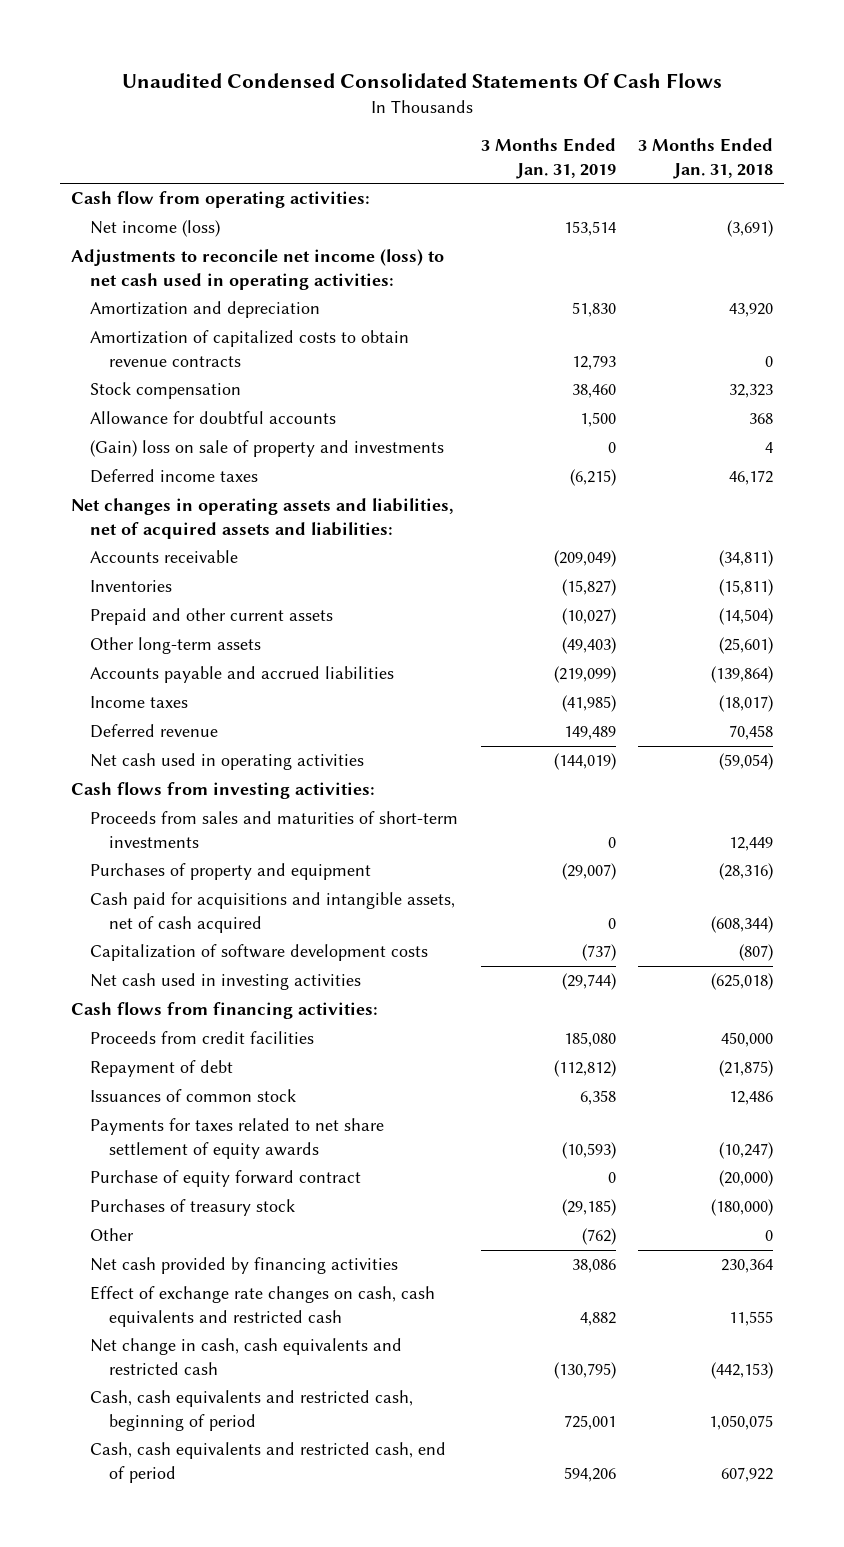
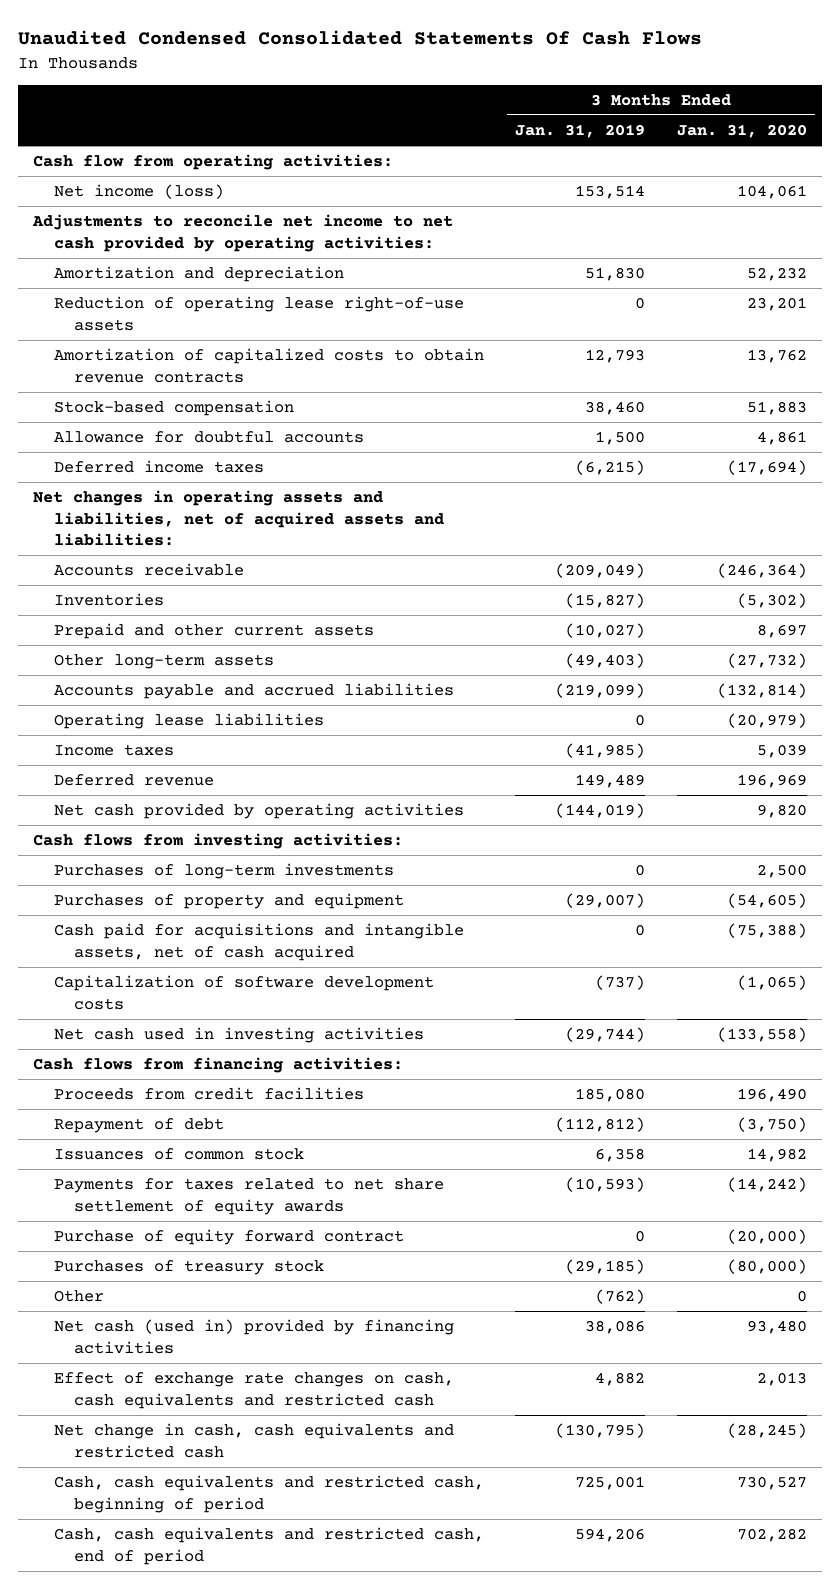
[637,138,773,179] 3 Months Ended Jan. 31, 2018 -> none
none -> [676,123,807,138] Jan. 31, 2020
[71,249,445,290] Adjustments to reconcile net income (loss) to net cash used in operating activities: -> [32,214,454,252] Adjustments to reconcile net income to net cash provided by operating activities:
none -> [53,296,464,331] Reduction of operating lease right-of-use assets
[90,382,242,400] Stock compensation -> [53,400,294,417] Stock-based compensation
[90,440,445,458] (Gain) loss on sale of property and investments -> none
none -> [53,713,324,730] Operating lease liabilities
[90,753,365,771] Net cash used in operating activities -> [53,803,464,820] Net cash provided by operating activities
[90,811,459,848] Proceeds from sales and maturities of short-term investments -> none
none -> [53,863,394,880] Purchases of long-term investments
[90,1257,399,1275] Net cash provided by financing activities -> [53,1319,454,1354] Net cash (used in) provided by financing activities

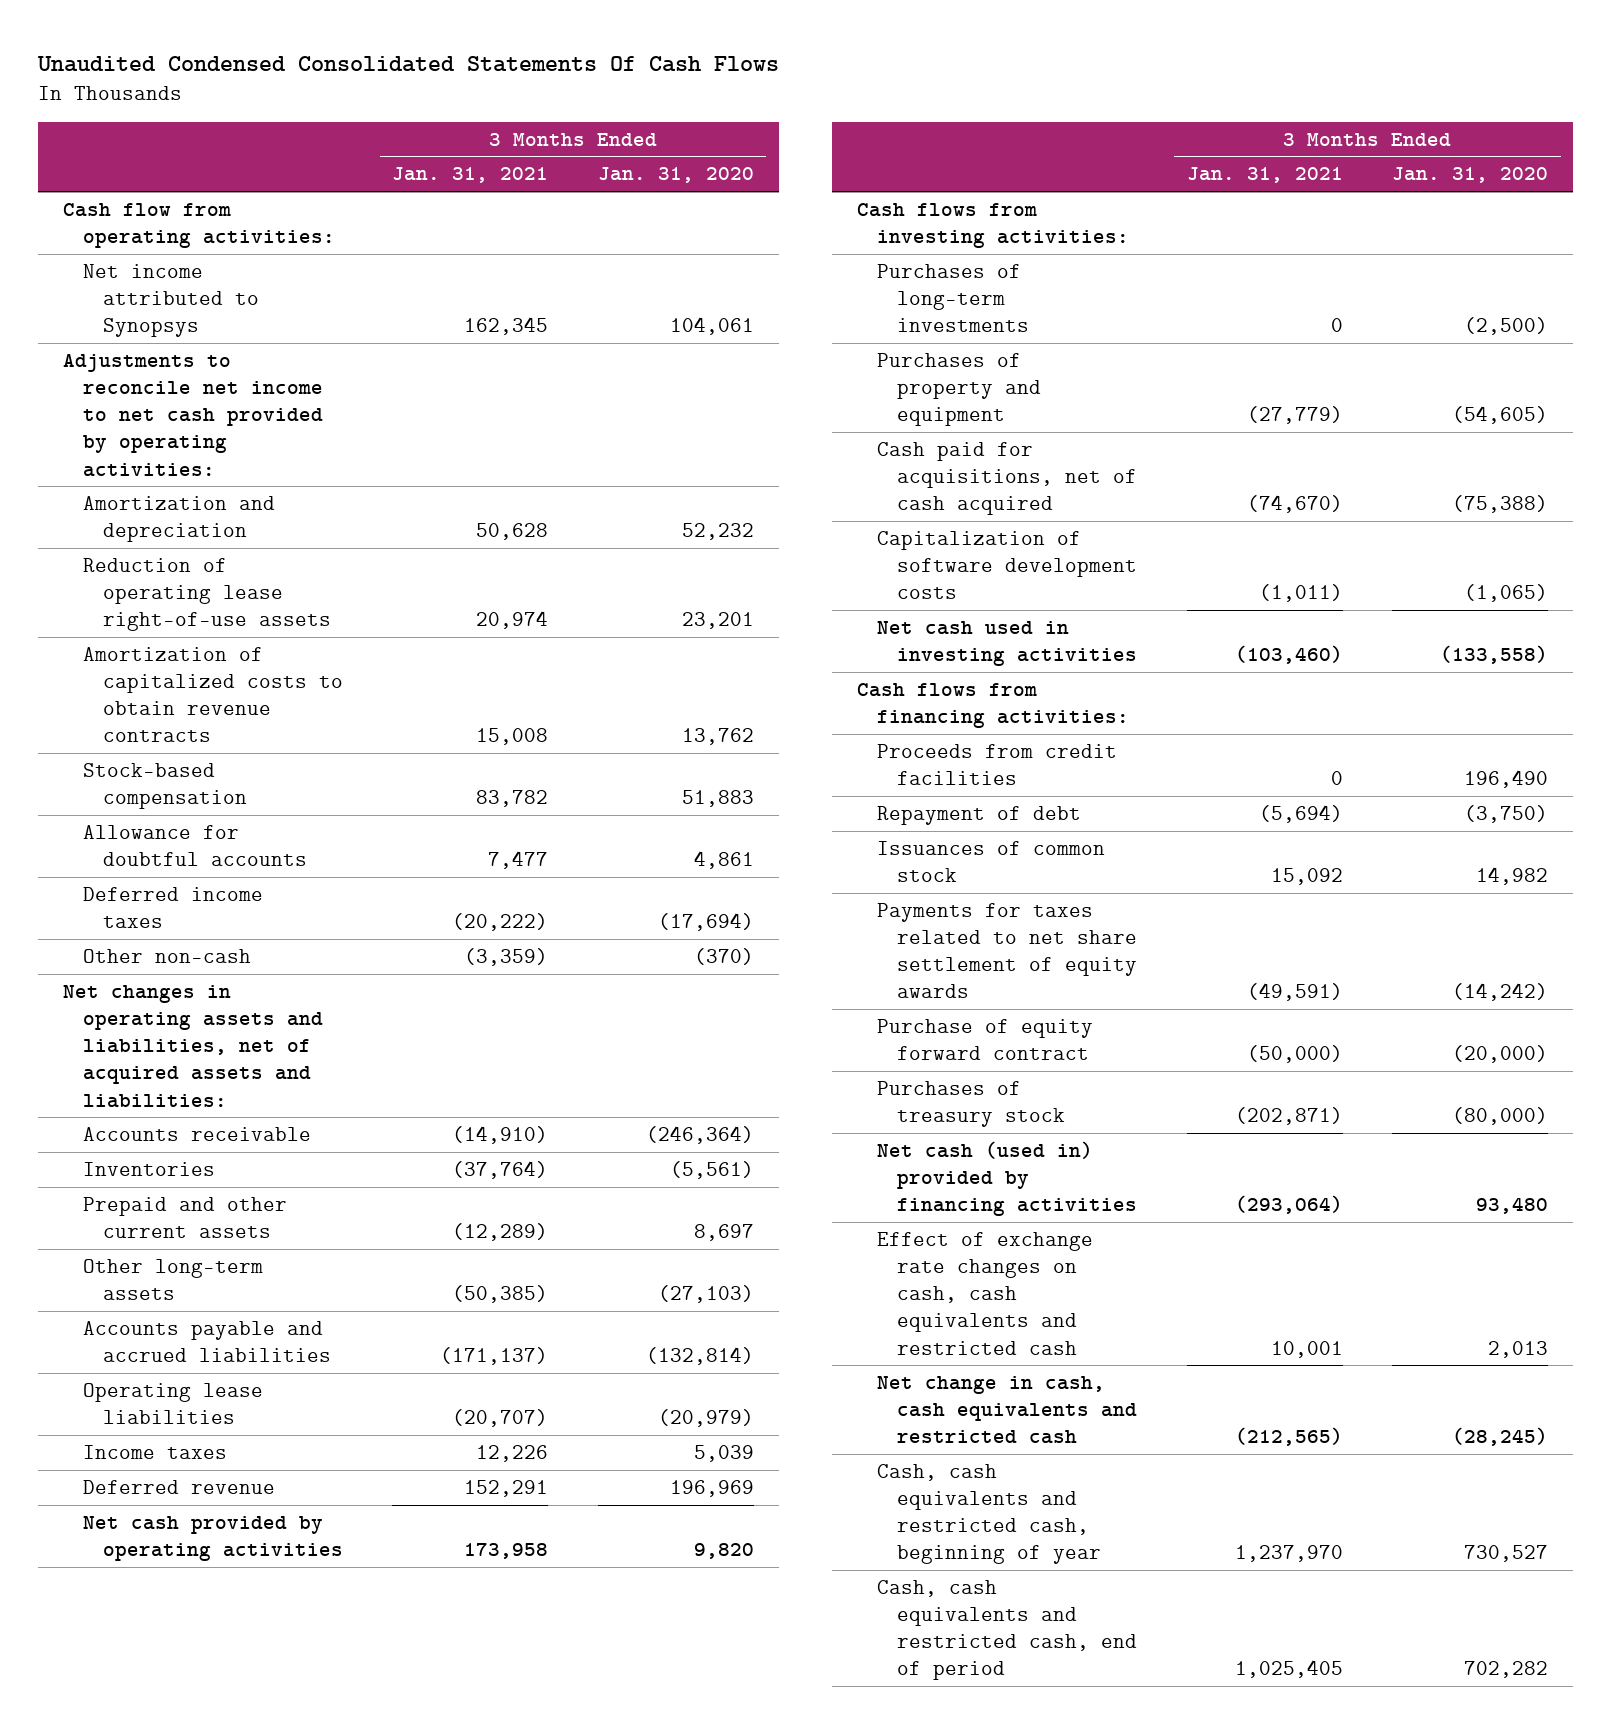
[515,123,646,138] Jan. 31, 2019 -> none
none -> [392,167,549,184] Jan. 31, 2021
[53,184,224,200] Net income (loss) -> [82,263,259,338] Net income attributed to Synopsys
none -> [82,948,251,963] Other non-cash
[736,593,807,609] (5,302) -> [669,1160,754,1179] (5,561)
[726,653,807,669] (27,732) -> [657,1285,754,1304] (27,103)
[756,864,807,879] 2,500 -> [1464,317,1549,336] (2,500)
[53,923,464,961] Cash paid for acquisitions and intangible assets, net of cash acquired -> [877,441,1138,516] Cash paid for acquisitions, net of cash acquired
[53,1290,104,1303] Other -> none
[53,1475,484,1513] Cash, cash equivalents and restricted cash, beginning of period -> [877,1463,1102,1565] Cash, cash equivalents and restricted cash, beginning of year

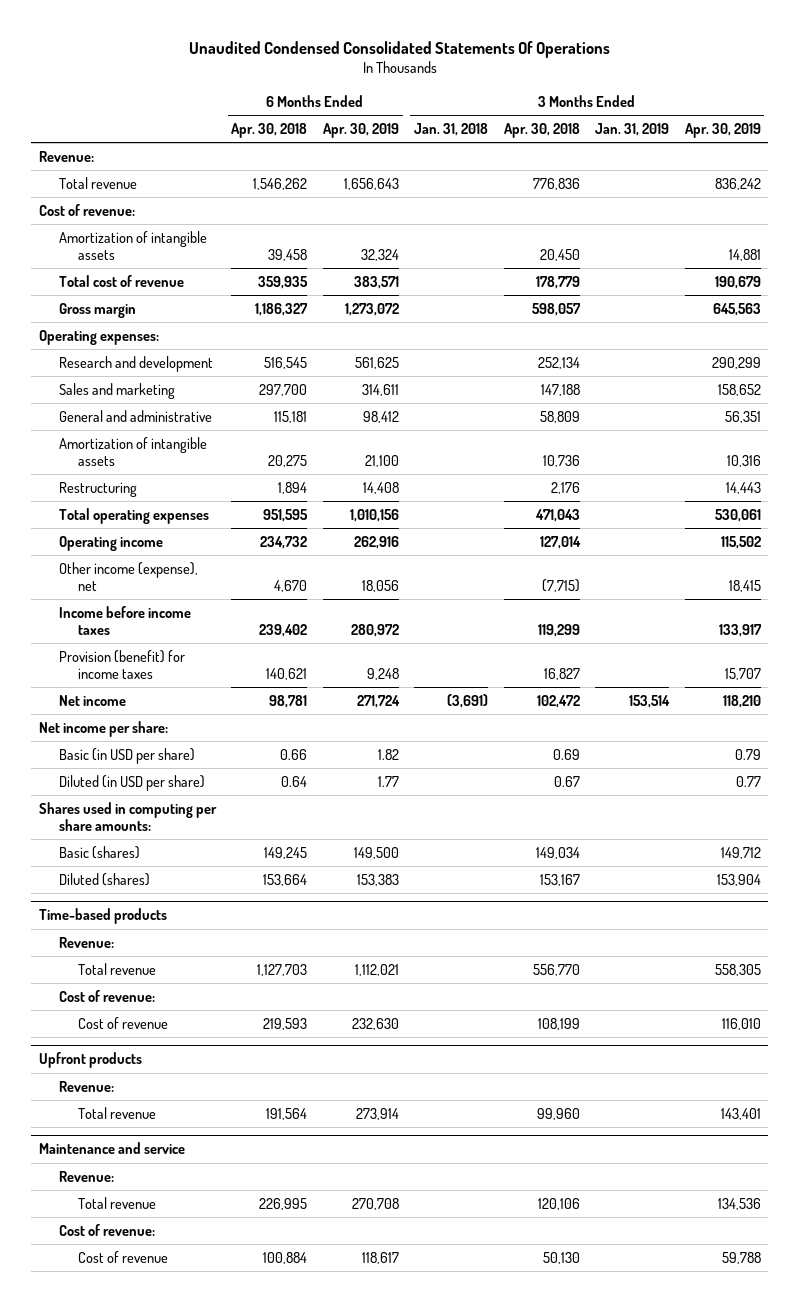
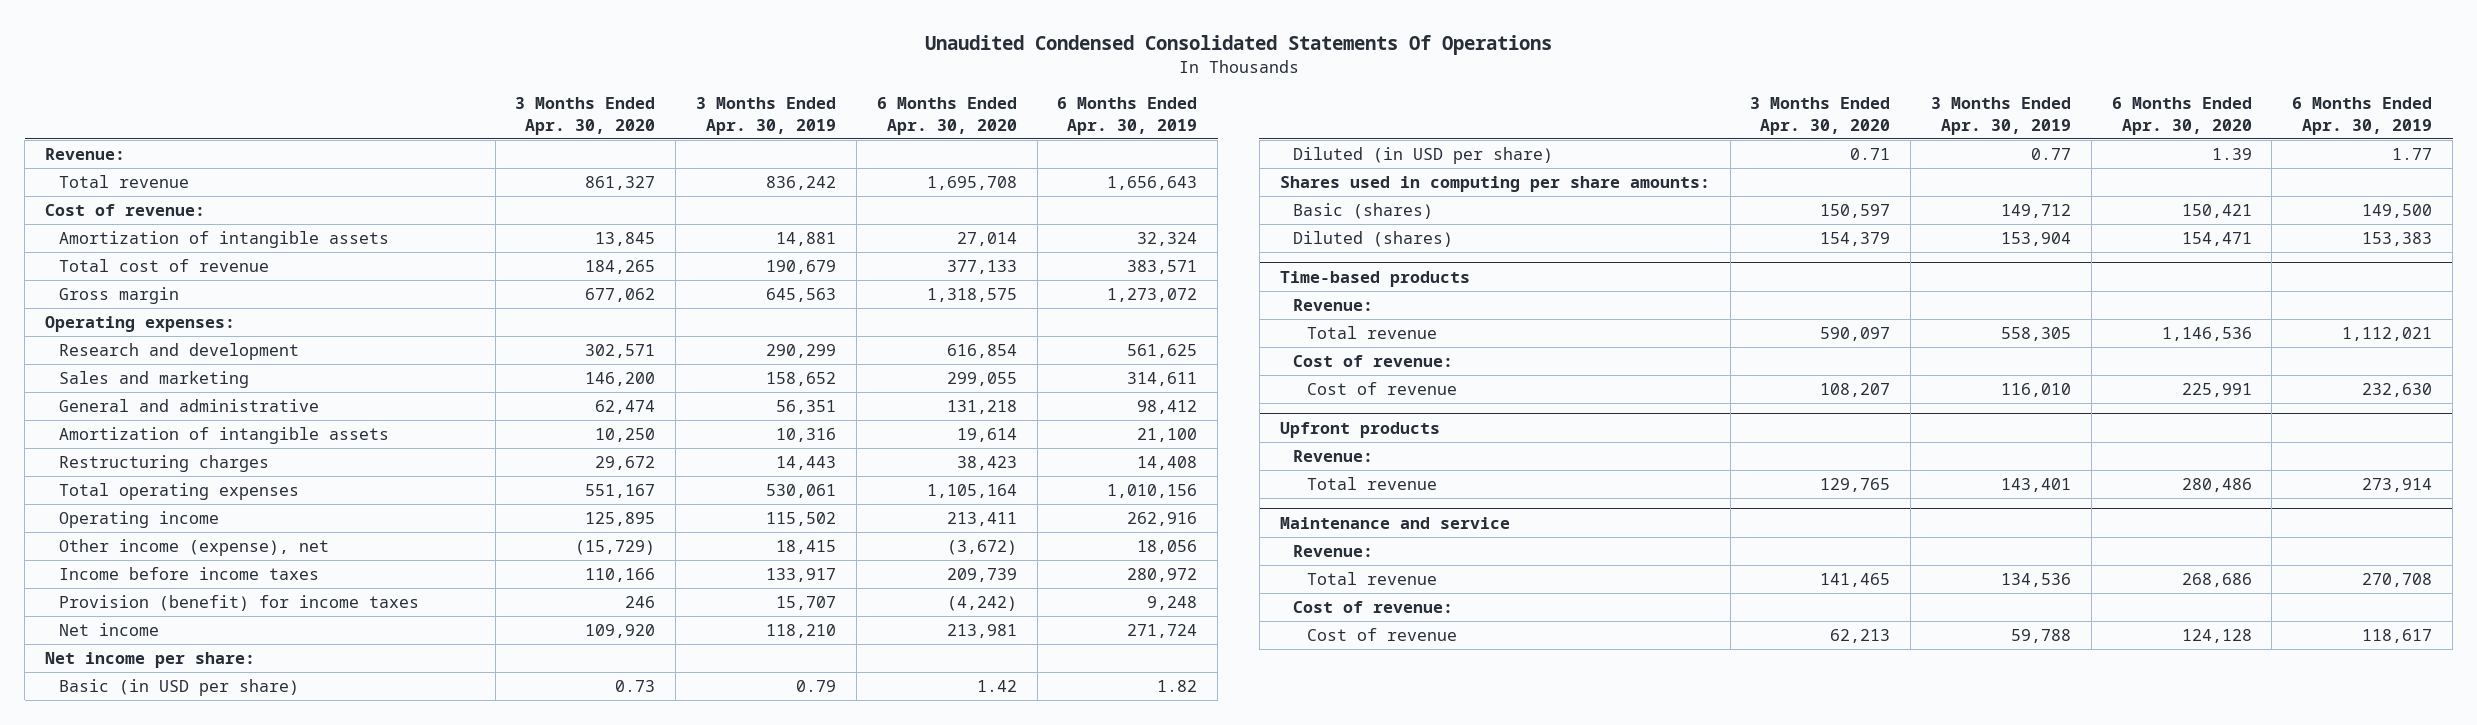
[231,122,308,138] Apr. 30, 2018 -> none
[414,122,489,136] Jan. 31, 2018 -> none
[503,122,580,138] Apr. 30, 2018 -> none
[595,122,670,136] Jan. 31, 2019 -> none
none -> [515,97,656,135] 3 Months Ended Apr. 30, 2020
none -> [876,97,1017,135] 6 Months Ended Apr. 30, 2020
[58,481,137,497] Restructuring -> [58,454,269,472] Restructuring charges

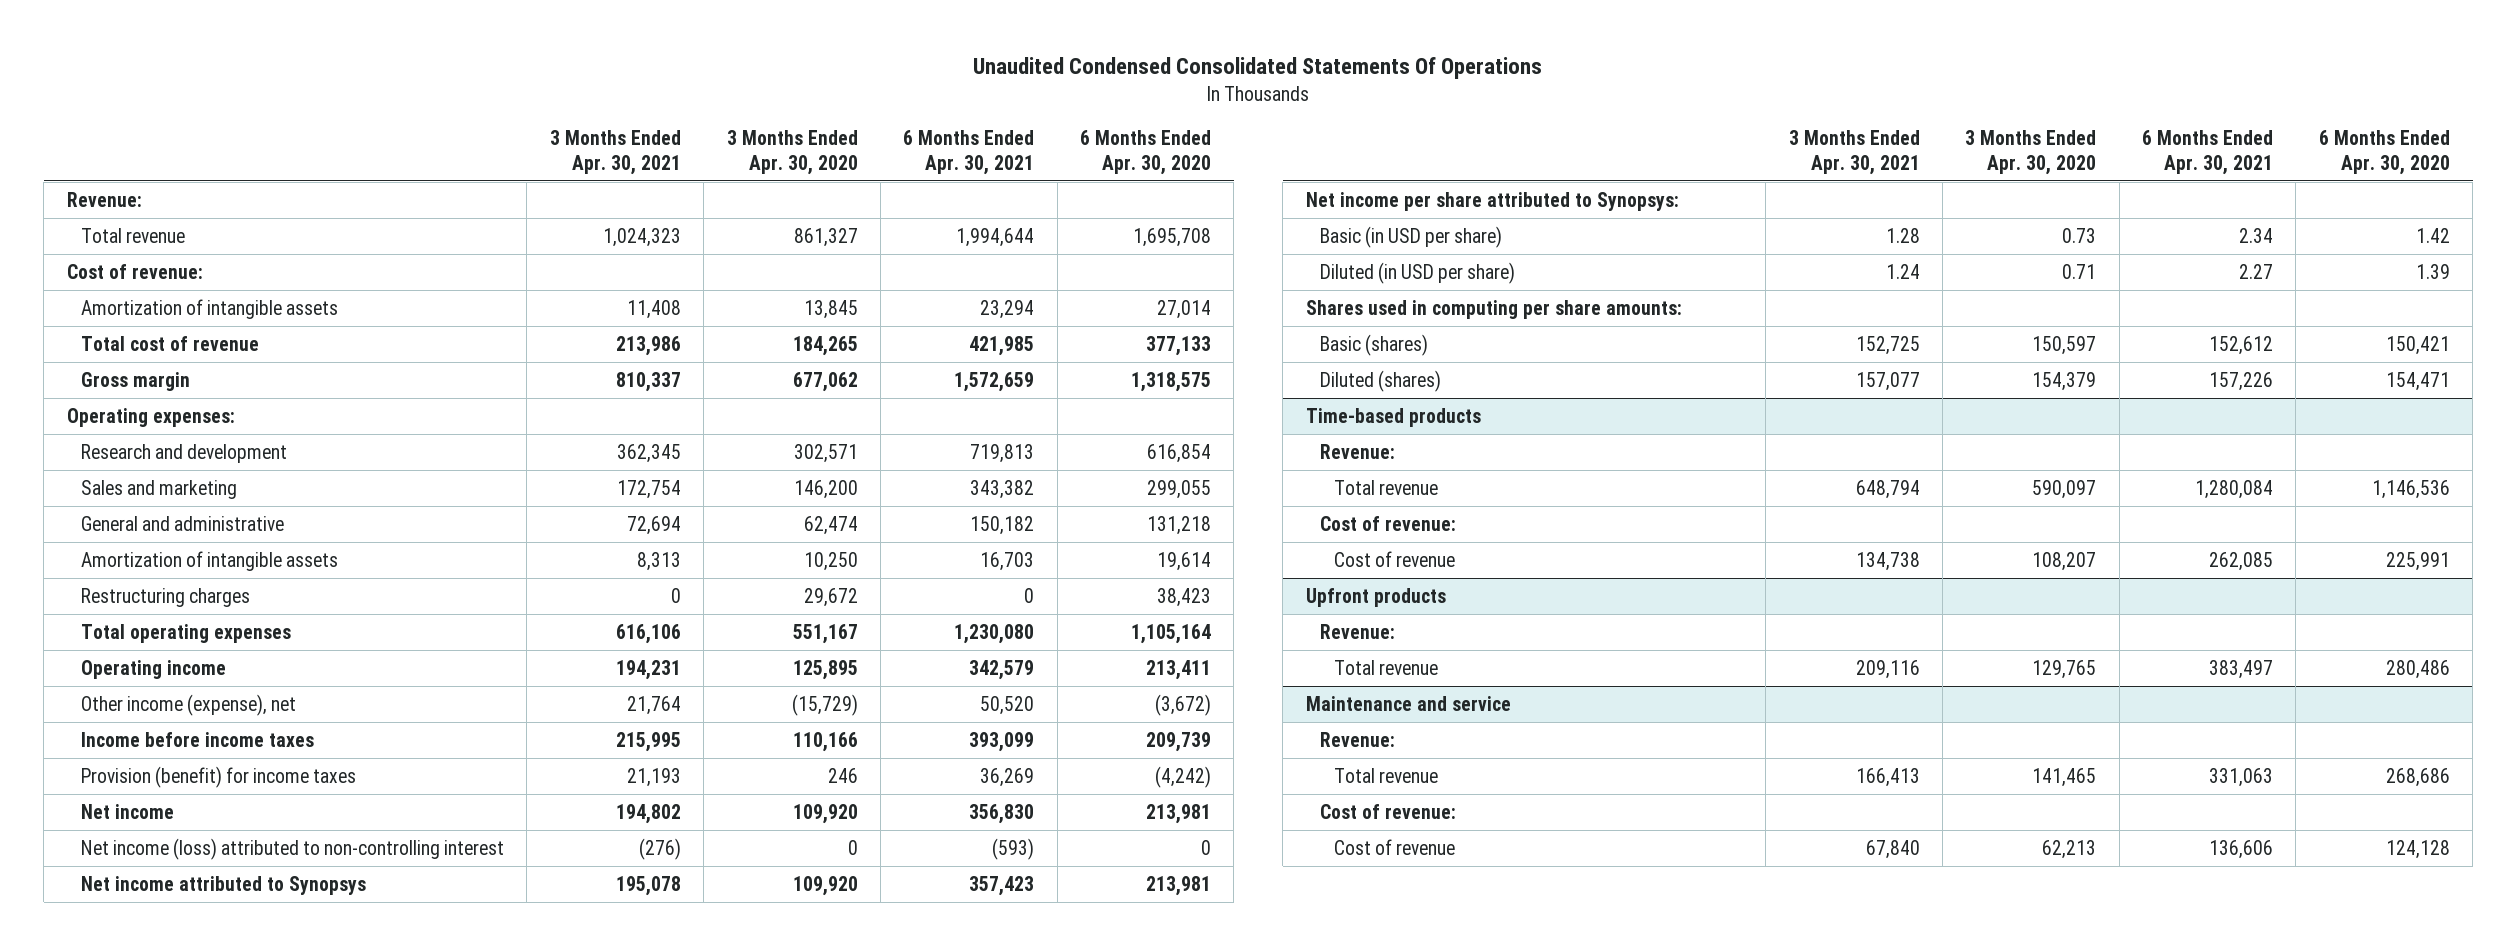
[696,97,837,135] 3 Months Ended Apr. 30, 2019 -> none
[1057,97,1198,135] 6 Months Ended Apr. 30, 2019 -> none
none -> [549,129,681,175] 3 Months Ended Apr. 30, 2021
none -> [903,129,1035,175] 6 Months Ended Apr. 30, 2021
none -> [80,837,504,860] Net income (loss) attributed to non-controlling interest
none -> [80,875,366,895] Net income attributed to Synopsys
[44,651,255,668] Net income per share: -> [1305,191,1679,211] Net income per share attributed to Synopsys:

